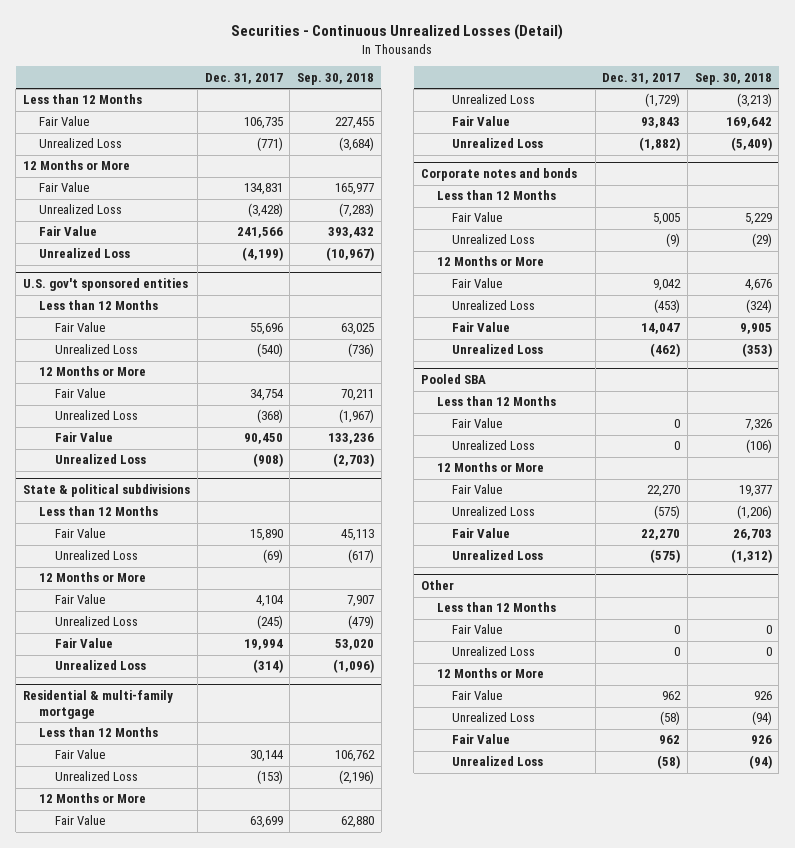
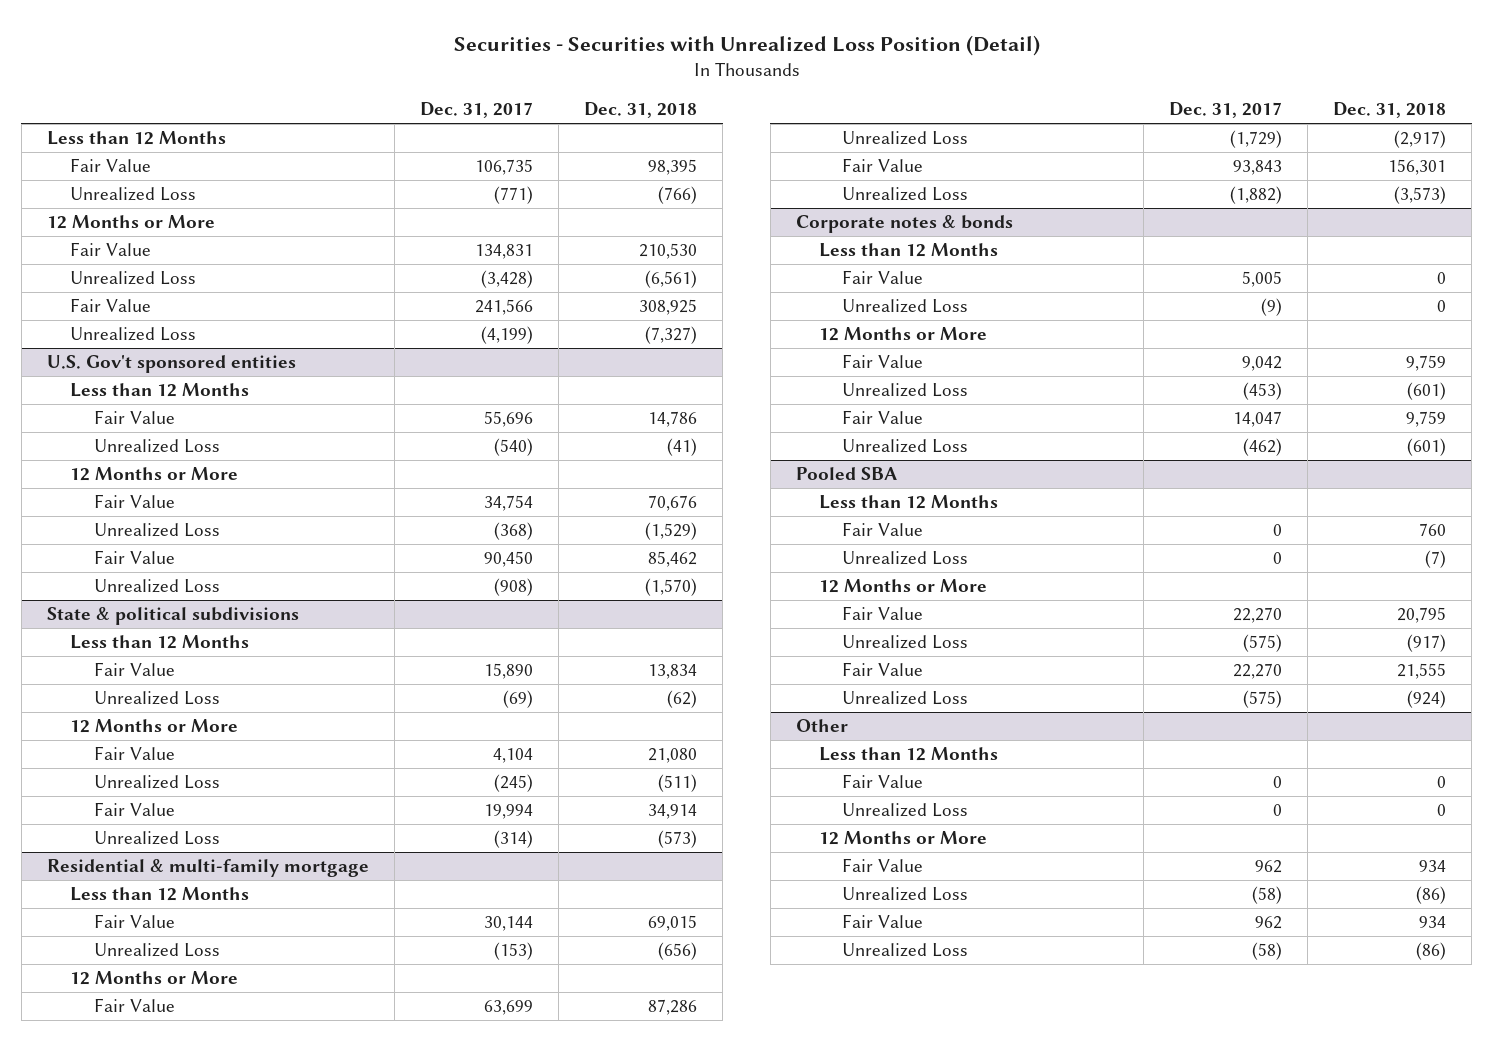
[231,24,564,41] Securities - Continuous Unrealized Losses (Detail) -> [453,34,1040,56] Securities - Securities with Unrealized Loss Position (Detail)
[297,72,375,85] Sep. 30, 2018 -> none
none -> [584,102,698,119] Dec. 31, 2018
[23,278,189,292] U.S. gov't sponsored entities -> [47,355,297,374] U.S. Gov't sponsored entities
[420,168,577,182] Corporate notes and bonds -> [795,215,1013,234] Corporate notes & bonds

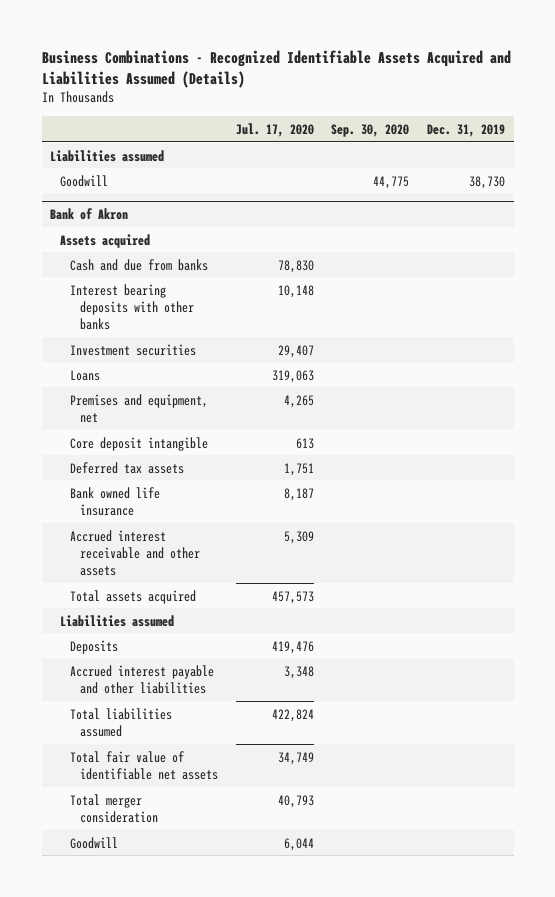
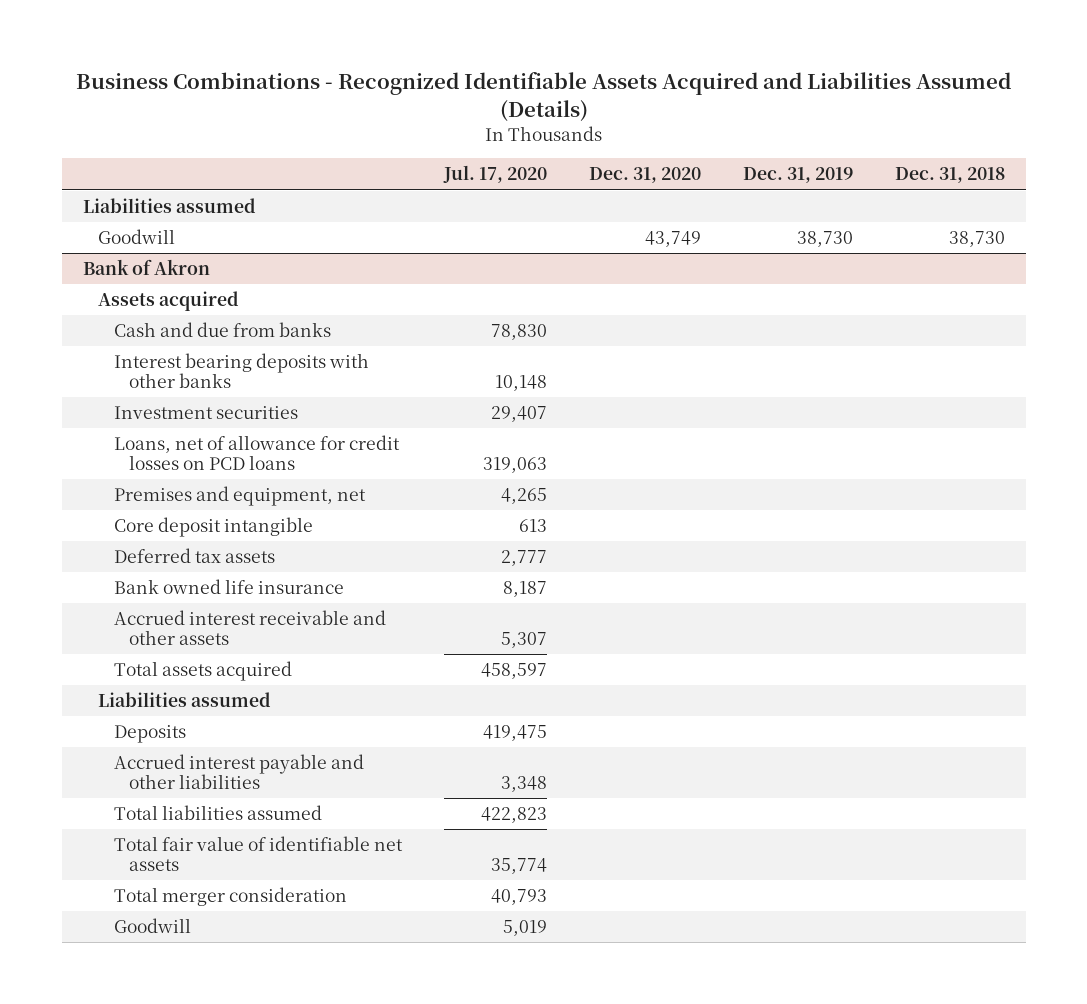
[331,123,410,137] Sep. 30, 2020 -> none
none -> [588,167,701,184] Dec. 31, 2020
none -> [894,167,1005,184] Dec. 31, 2018
[70,369,101,381] Loans -> [113,435,400,471] Loans, net of allowance for credit losses on PCD loans
[283,462,314,476] 1,751 -> [500,550,547,567] 2,777
[283,530,314,544] 5,309 -> [500,632,547,649] 5,307
[271,590,314,604] 457,573 -> [480,663,547,680] 458,597
[271,640,314,654] 419,476 -> [482,725,547,742] 419,475
[271,708,314,722] 422,824 -> [480,807,547,824] 422,823
[277,751,314,765] 34,749 -> [490,858,547,875] 35,774
[283,837,314,851] 6,044 -> [502,920,547,937] 5,019

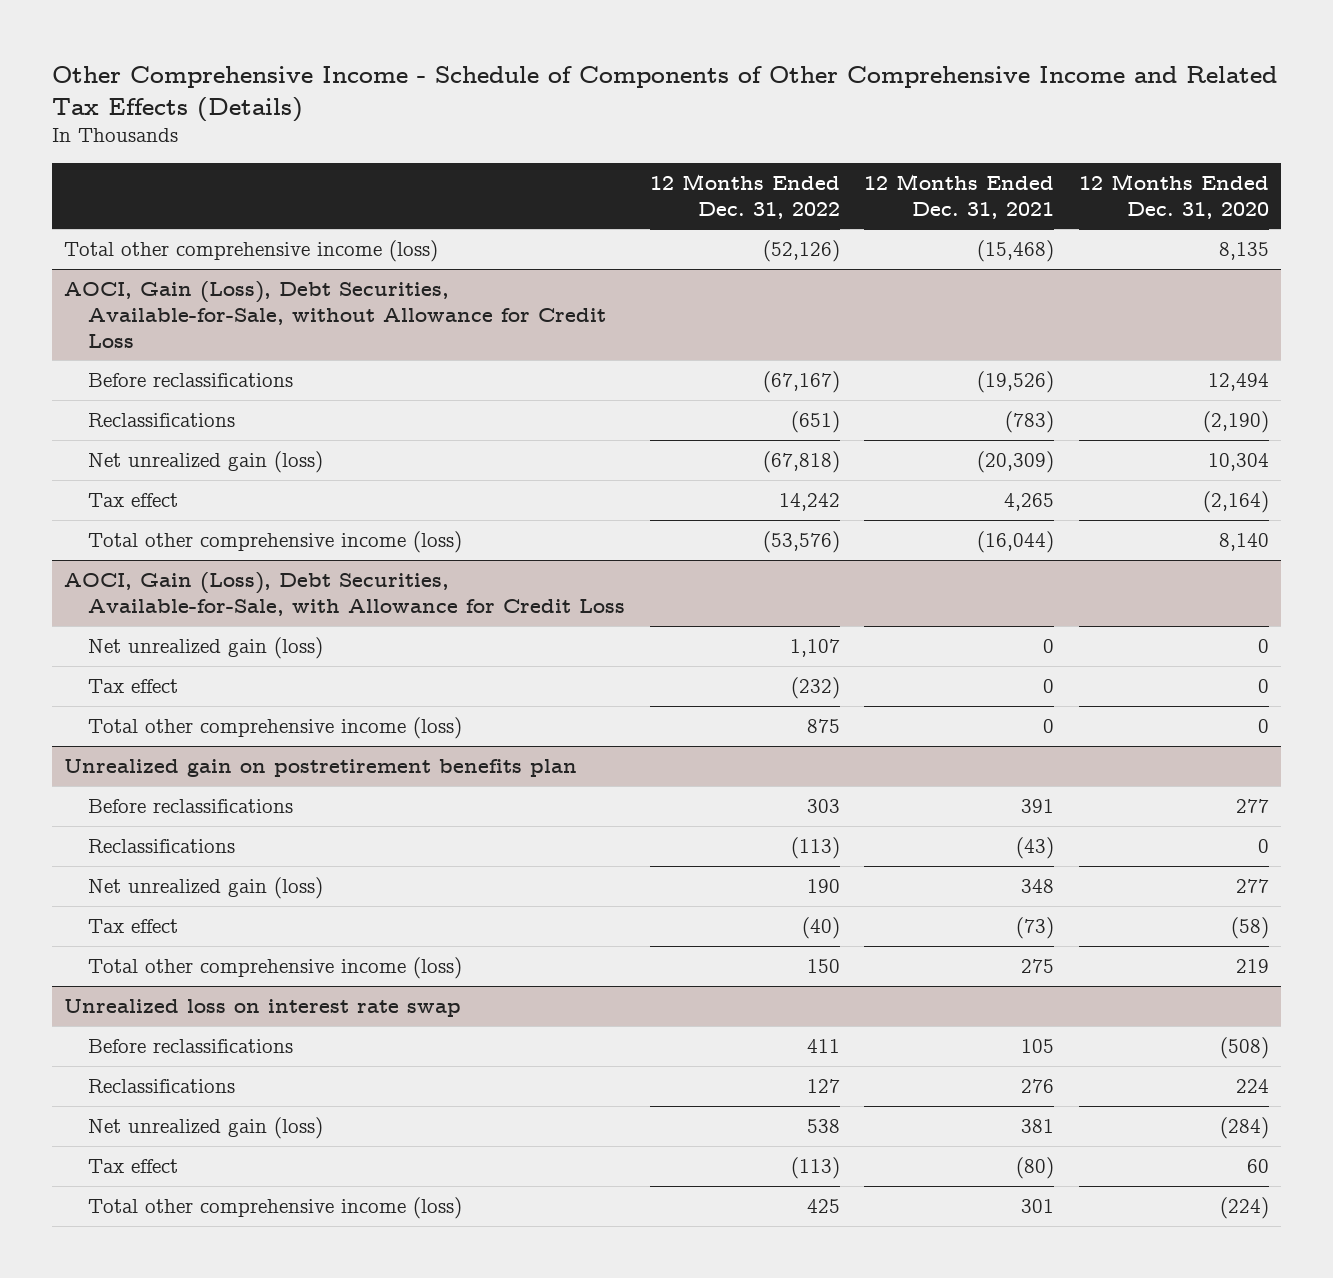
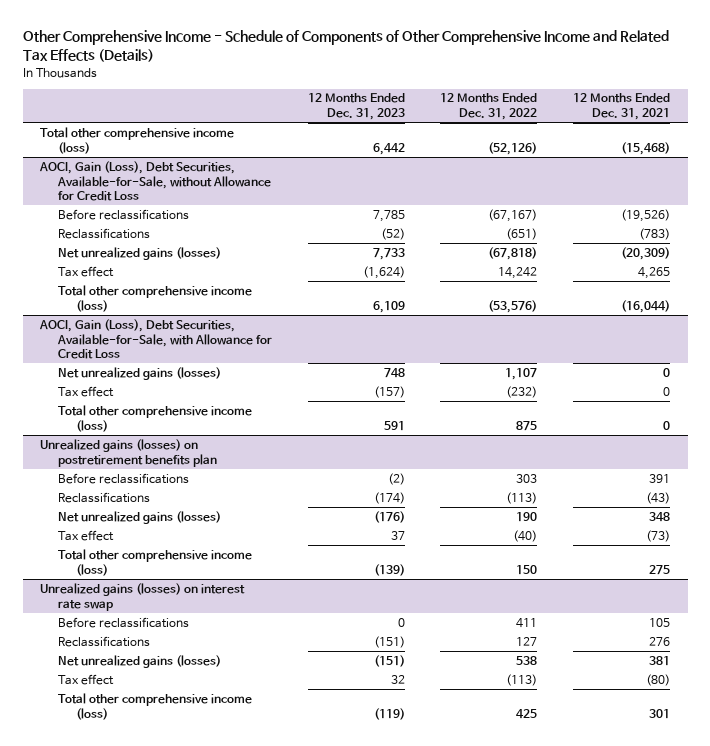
[1078,173,1269,219] 12 Months Ended Dec. 31, 2020 -> none
none -> [307,93,405,121] 12 Months Ended Dec. 31, 2023
[88,450,324,473] Net unrealized gain (loss) -> [58,246,222,260] Net unrealized gains (losses)
[88,636,324,659] Net unrealized gain (loss) -> [58,366,222,380] Net unrealized gains (losses)
[63,758,577,777] Unrealized gain on postretirement benefits plan -> [40,438,218,467] Unrealized gains (losses) on postretirement benefits plan
[88,876,324,899] Net unrealized gain (loss) -> [58,510,222,524] Net unrealized gains (losses)
[63,998,461,1017] Unrealized loss on interest rate swap -> [40,582,246,611] Unrealized gains (losses) on interest rate swap
[88,1116,324,1139] Net unrealized gain (loss) -> [58,654,222,668] Net unrealized gains (losses)

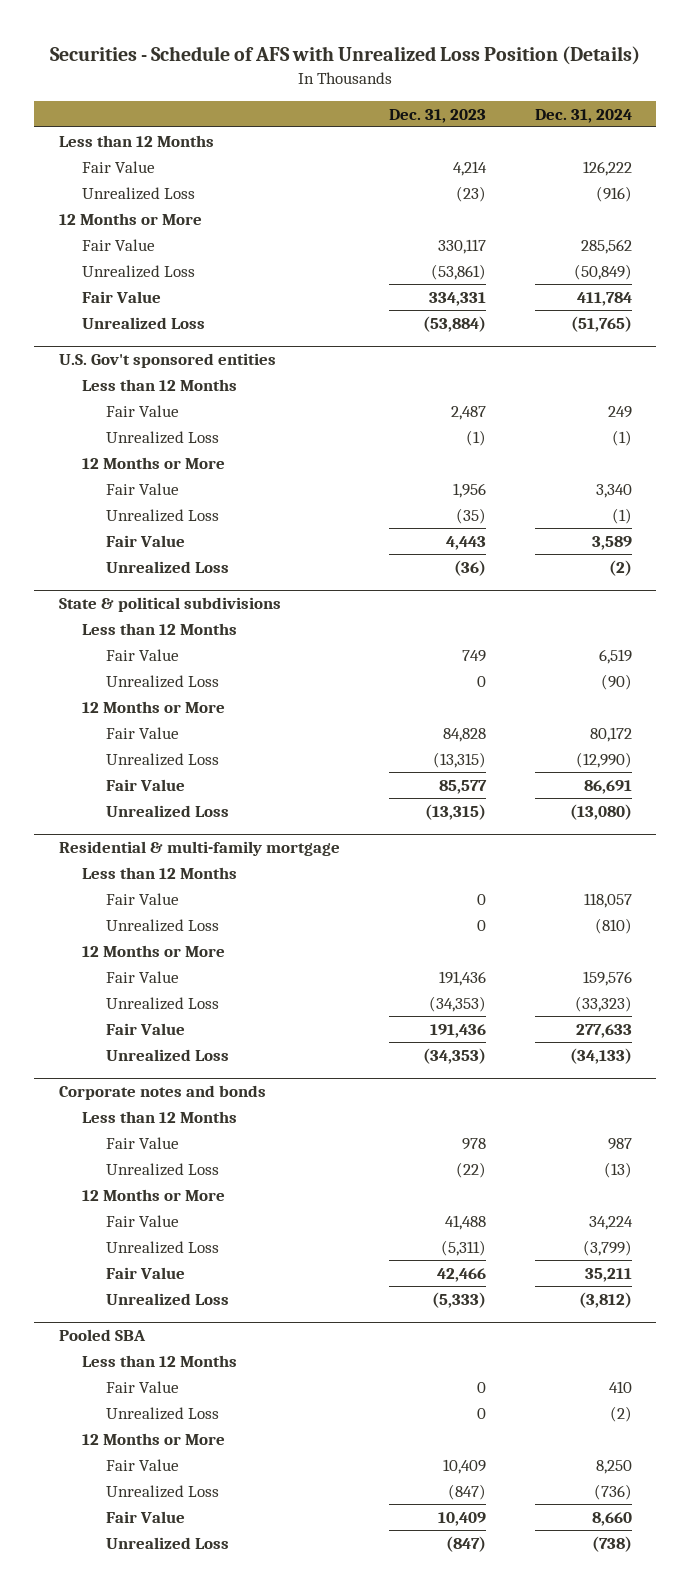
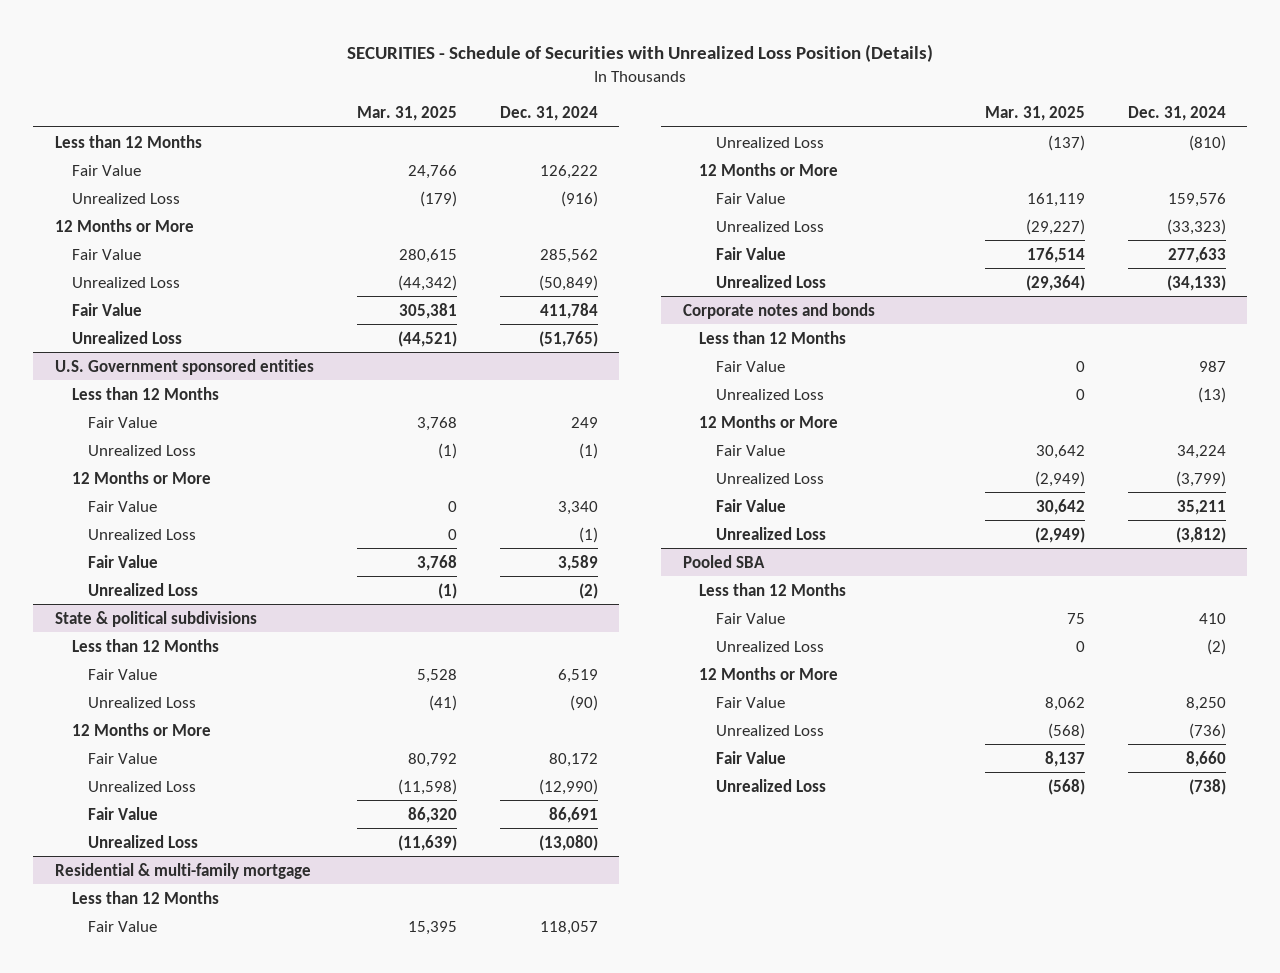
[50,45,641,65] Securities - Schedule of AFS with Unrealized Loss Position (Details) -> [347,44,934,63] SECURITIES - Schedule of Securities with Unrealized Loss Position (Details)
[388,108,486,123] Dec. 31, 2023 -> none
none -> [356,106,457,122] Mar. 31, 2025
[58,353,276,369] U.S. Gov't sponsored entities -> [54,358,314,375] U.S. Government sponsored entities

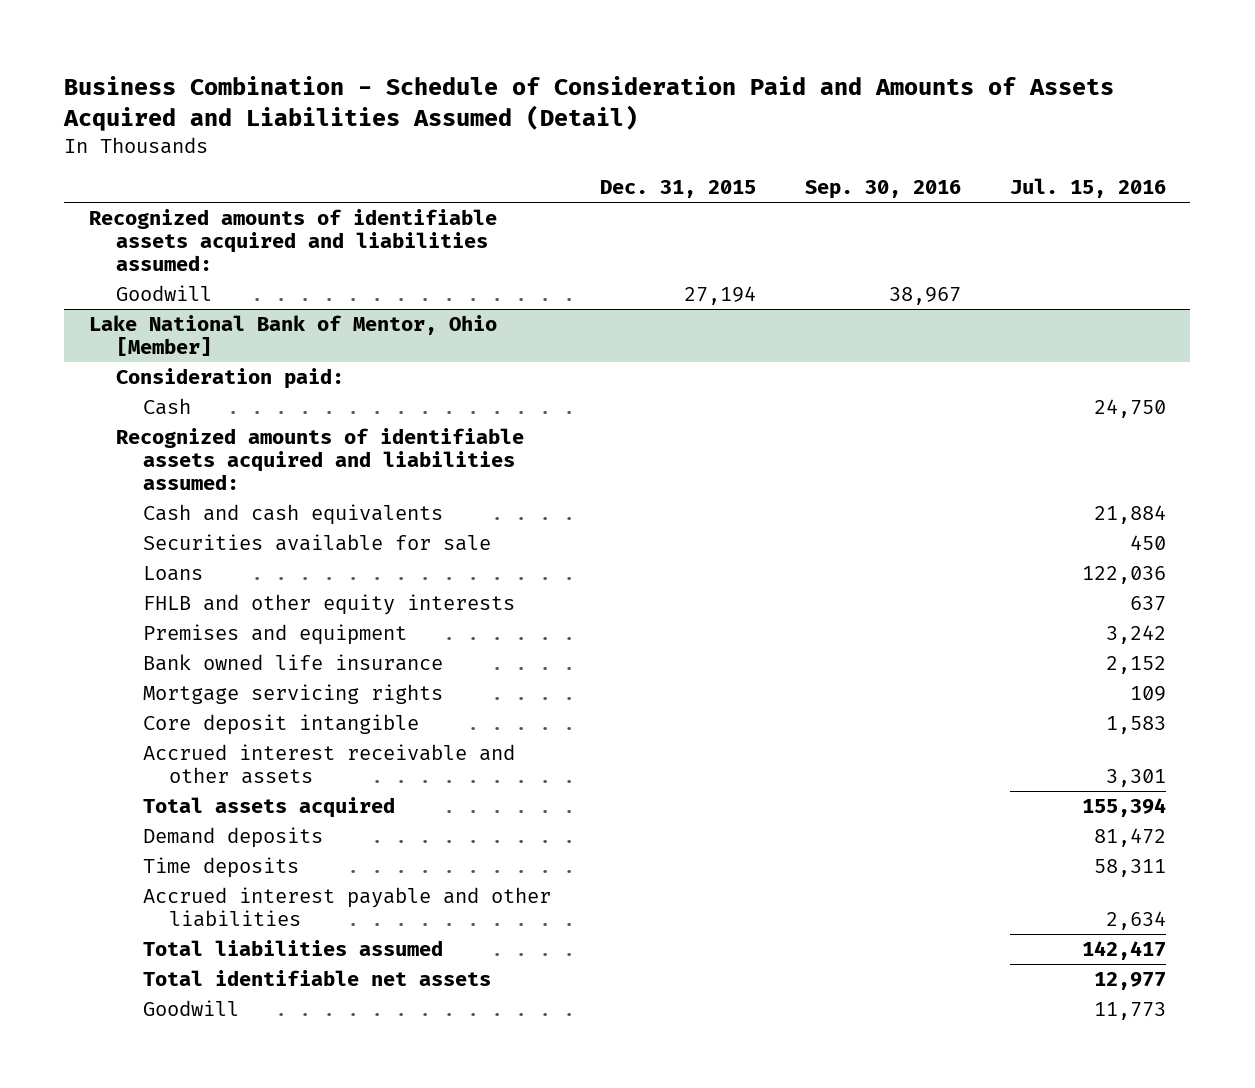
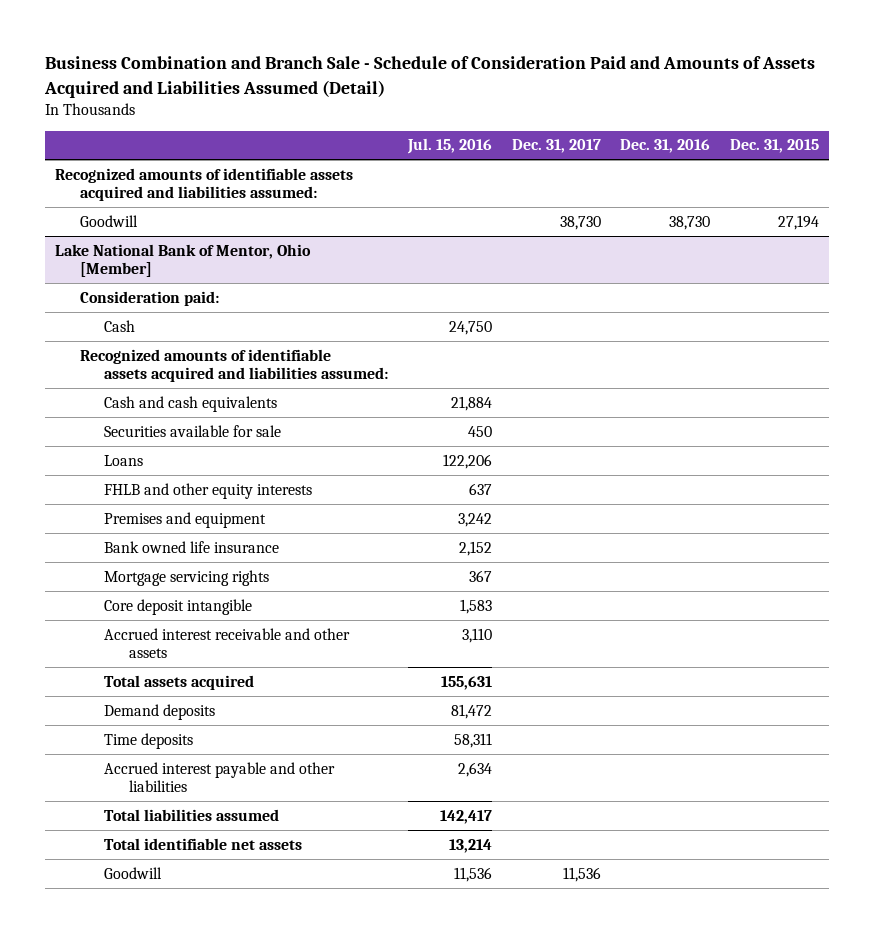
[63,76,1115,132] Business Combination - Schedule of Consideration Paid and Amounts of Assets Acquired and Liabilities Assumed (Detail) -> [44,56,816,98] Business Combination and Branch Sale - Schedule of Consideration Paid and Amounts of Assets Acquired and Liabilities Assumed (Detail)
[804,180,961,200] Sep. 30, 2016 -> none
none -> [511,139,601,154] Dec. 31, 2017
none -> [620,139,711,154] Dec. 31, 2016
[1081,565,1166,584] 122,036 -> [442,453,492,469] 122,206
[1129,685,1166,701] 109 -> [468,569,492,582] 367
[1105,768,1166,787] 3,301 -> [461,627,492,643] 3,110
[1081,797,1166,817] 155,394 -> [440,675,492,690] 155,631
[1093,971,1166,990] 12,977 -> [448,838,492,853] 13,214
[1093,1001,1166,1020] 11,773 -> [453,866,492,882] 11,536

